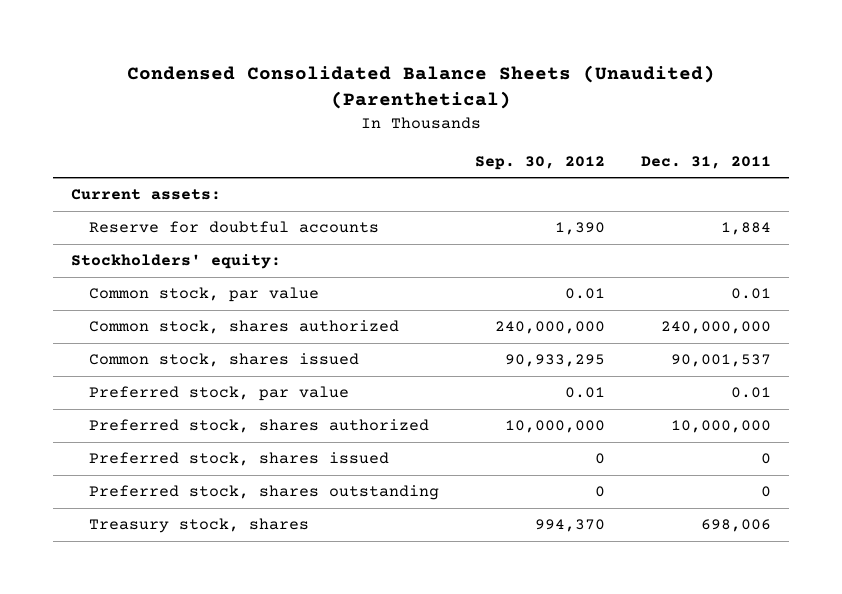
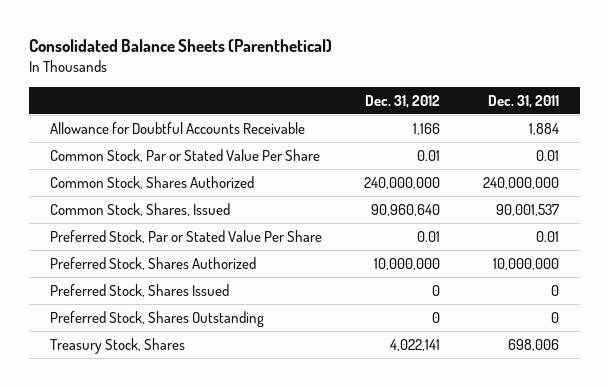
[126,65,715,110] Condensed Consolidated Balance Sheets (Unaudited) (Parenthetical) -> [28,38,332,52] Consolidated Balance Sheets (Parenthetical)
[474,155,605,170] Sep. 30, 2012 -> none
none -> [365,94,441,108] Dec. 31, 2012
[71,189,222,201] Current assets: -> none
[71,254,282,270] Stockholders' equity: -> none
[88,221,379,234] Reserve for doubtful accounts -> [49,121,305,134] Allowance for Doubtful Accounts Receivable
[88,287,319,303] Common stock, par value -> [49,148,320,162] Common Stock, Par or Stated Value Per Share
[88,320,399,335] Common stock, shares authorized -> [49,175,254,189] Common Stock, Shares Authorized
[88,353,359,368] Common stock, shares issued -> [49,202,230,216] Common Stock, Shares, Issued
[88,386,349,402] Preferred stock, par value -> [49,229,322,243] Preferred Stock, Par or Stated Value Per Share
[88,419,429,434] Preferred stock, shares authorized -> [49,256,256,270] Preferred Stock, Shares Authorized
[88,452,389,467] Preferred stock, shares issued -> [49,283,229,297] Preferred Stock, Shares Issued
[88,485,439,501] Preferred stock, shares outstanding -> [49,310,264,327] Preferred Stock, Shares Outstanding
[88,518,309,534] Treasury stock, shares -> [49,337,185,354] Treasury Stock, Shares

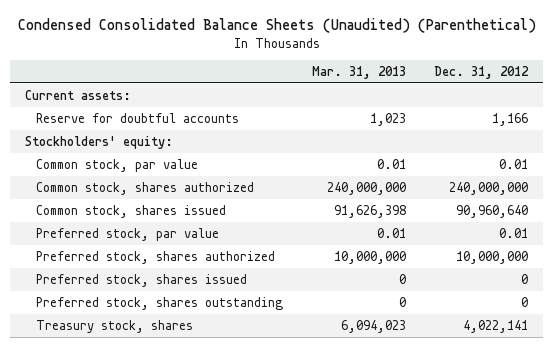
[28,38,332,52] Consolidated Balance Sheets (Parenthetical) -> [17,18,536,34] Condensed Consolidated Balance Sheets (Unaudited) (Parenthetical)
[487,94,559,108] Dec. 31, 2011 -> none
none -> [311,65,406,79] Mar. 31, 2013
none -> [24,89,131,100] Current assets:
[49,121,305,134] Allowance for Doubtful Accounts Receivable -> [35,112,239,123] Reserve for doubtful accounts
none -> [24,135,173,149] Stockholders' equity:
[49,148,320,162] Common Stock, Par or Stated Value Per Share -> [35,158,198,172] Common stock, par value
[49,175,254,189] Common Stock, Shares Authorized -> [35,181,254,195] Common stock, shares authorized
[49,202,230,216] Common Stock, Shares, Issued -> [35,204,226,218] Common stock, shares issued
[49,229,322,243] Preferred Stock, Par or Stated Value Per Share -> [35,227,219,241] Preferred stock, par value
[49,256,256,270] Preferred Stock, Shares Authorized -> [35,250,275,264] Preferred stock, shares authorized
[49,283,229,297] Preferred Stock, Shares Issued -> [35,273,247,287] Preferred stock, shares issued
[49,310,264,327] Preferred Stock, Shares Outstanding -> [35,296,283,310] Preferred stock, shares outstanding
[49,337,185,354] Treasury Stock, Shares -> [35,319,193,333] Treasury stock, shares

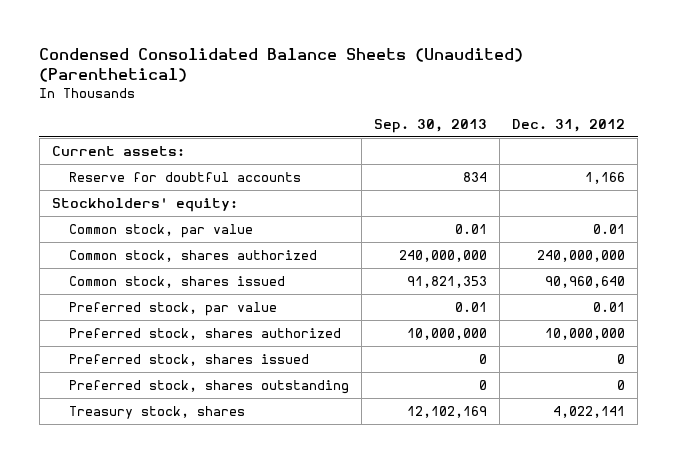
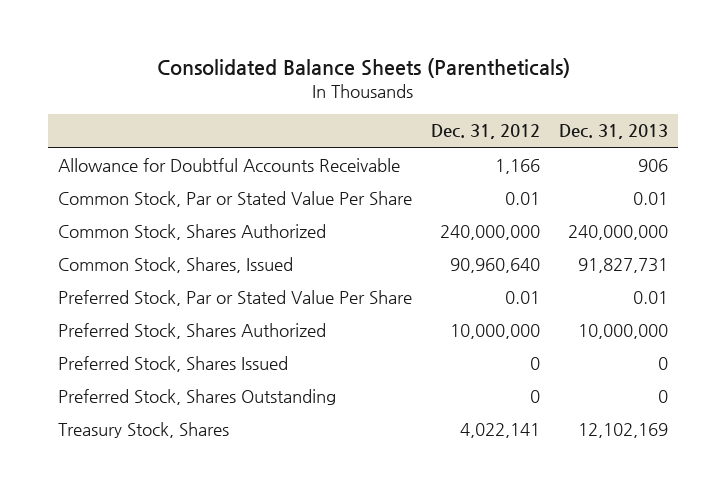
[39,47,524,83] Condensed Consolidated Balance Sheets (Unaudited) (Parenthetical) -> [156,58,570,79] Consolidated Balance Sheets (Parentheticals)
[374,118,488,133] Sep. 30, 2013 -> none
none -> [559,124,669,140] Dec. 31, 2013
[51,145,185,156] Current assets: -> none
[51,197,238,212] Stockholders' equity: -> none
[69,171,302,182] Reserve for doubtful accounts -> [57,157,400,172] Allowance for Doubtful Accounts Receivable
[69,223,254,238] Common stock, par value -> [57,190,412,207] Common Stock, Par or Stated Value Per Share
[69,249,318,262] Common stock, shares authorized -> [57,223,326,240] Common Stock, Shares Authorized
[69,275,286,288] Common stock, shares issued -> [57,256,293,273] Common Stock, Shares, Issued
[69,301,278,316] Preferred stock, par value -> [57,289,412,306] Preferred Stock, Par or Stated Value Per Share
[69,327,342,340] Preferred stock, shares authorized -> [57,322,326,339] Preferred Stock, Shares Authorized
[69,353,310,366] Preferred stock, shares issued -> [57,355,288,372] Preferred Stock, Shares Issued
[69,379,350,394] Preferred stock, shares outstanding -> [57,388,336,405] Preferred Stock, Shares Outstanding
[69,405,246,419] Treasury stock, shares -> [57,421,229,438] Treasury Stock, Shares

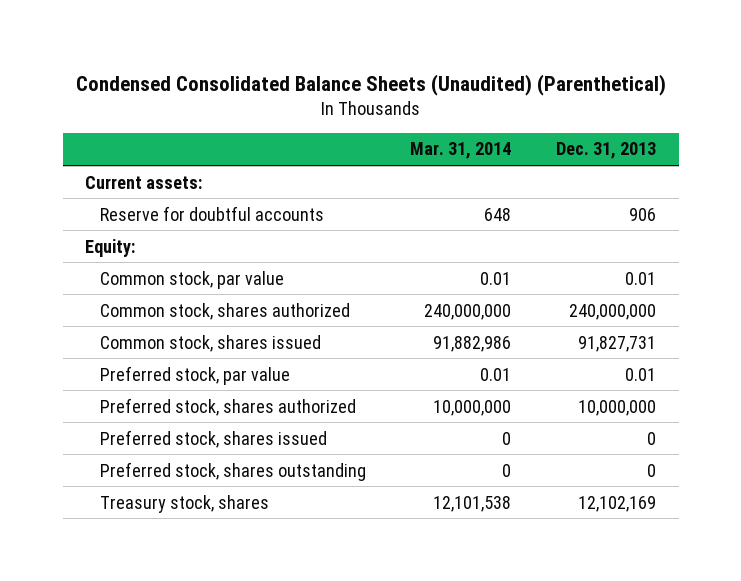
[156,58,570,79] Consolidated Balance Sheets (Parentheticals) -> [75,73,666,96] Condensed Consolidated Balance Sheets (Unaudited) (Parenthetical)
[430,124,540,140] Dec. 31, 2012 -> none
none -> [410,142,512,160] Mar. 31, 2014
none -> [84,175,202,189] Current assets:
[57,157,400,172] Allowance for Doubtful Accounts Receivable -> [99,205,324,221] Reserve for doubtful accounts
none -> [84,238,135,257] Equity:
[57,190,412,207] Common Stock, Par or Stated Value Per Share -> [99,270,284,289] Common stock, par value
[57,223,326,240] Common Stock, Shares Authorized -> [99,302,350,320] Common stock, shares authorized
[57,256,293,273] Common Stock, Shares, Issued -> [99,334,321,352] Common stock, shares issued
[57,289,412,306] Preferred Stock, Par or Stated Value Per Share -> [99,365,290,385] Preferred stock, par value
[57,322,326,339] Preferred Stock, Shares Authorized -> [99,397,356,416] Preferred stock, shares authorized
[57,355,288,372] Preferred Stock, Shares Issued -> [99,429,327,448] Preferred stock, shares issued
[57,388,336,405] Preferred Stock, Shares Outstanding -> [99,461,366,481] Preferred stock, shares outstanding
[57,421,229,438] Treasury Stock, Shares -> [99,494,269,513] Treasury stock, shares

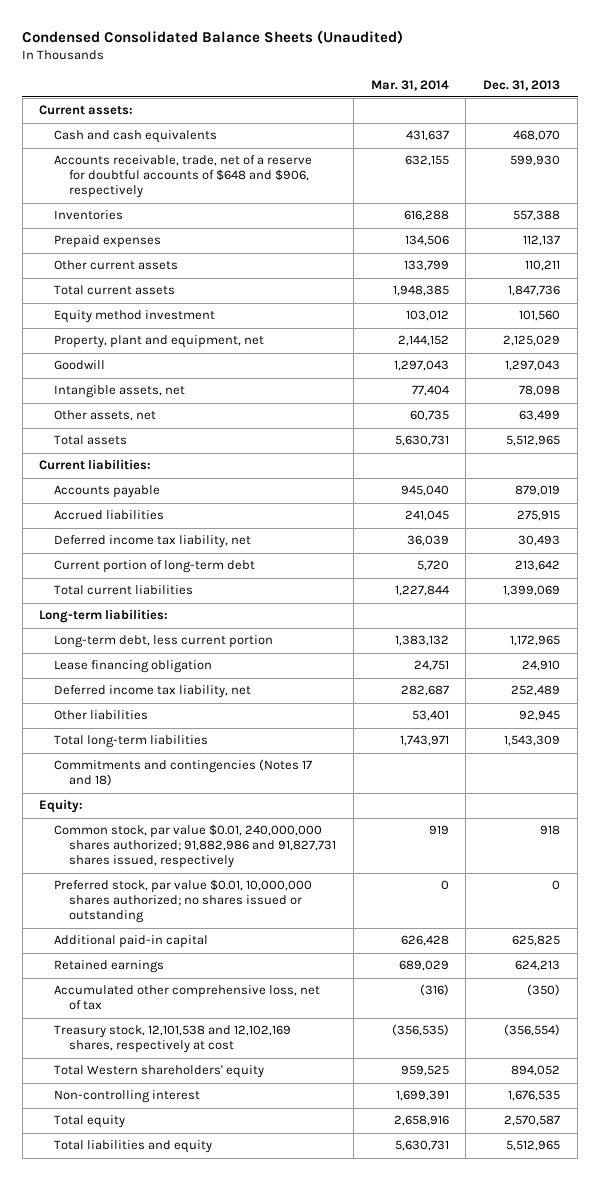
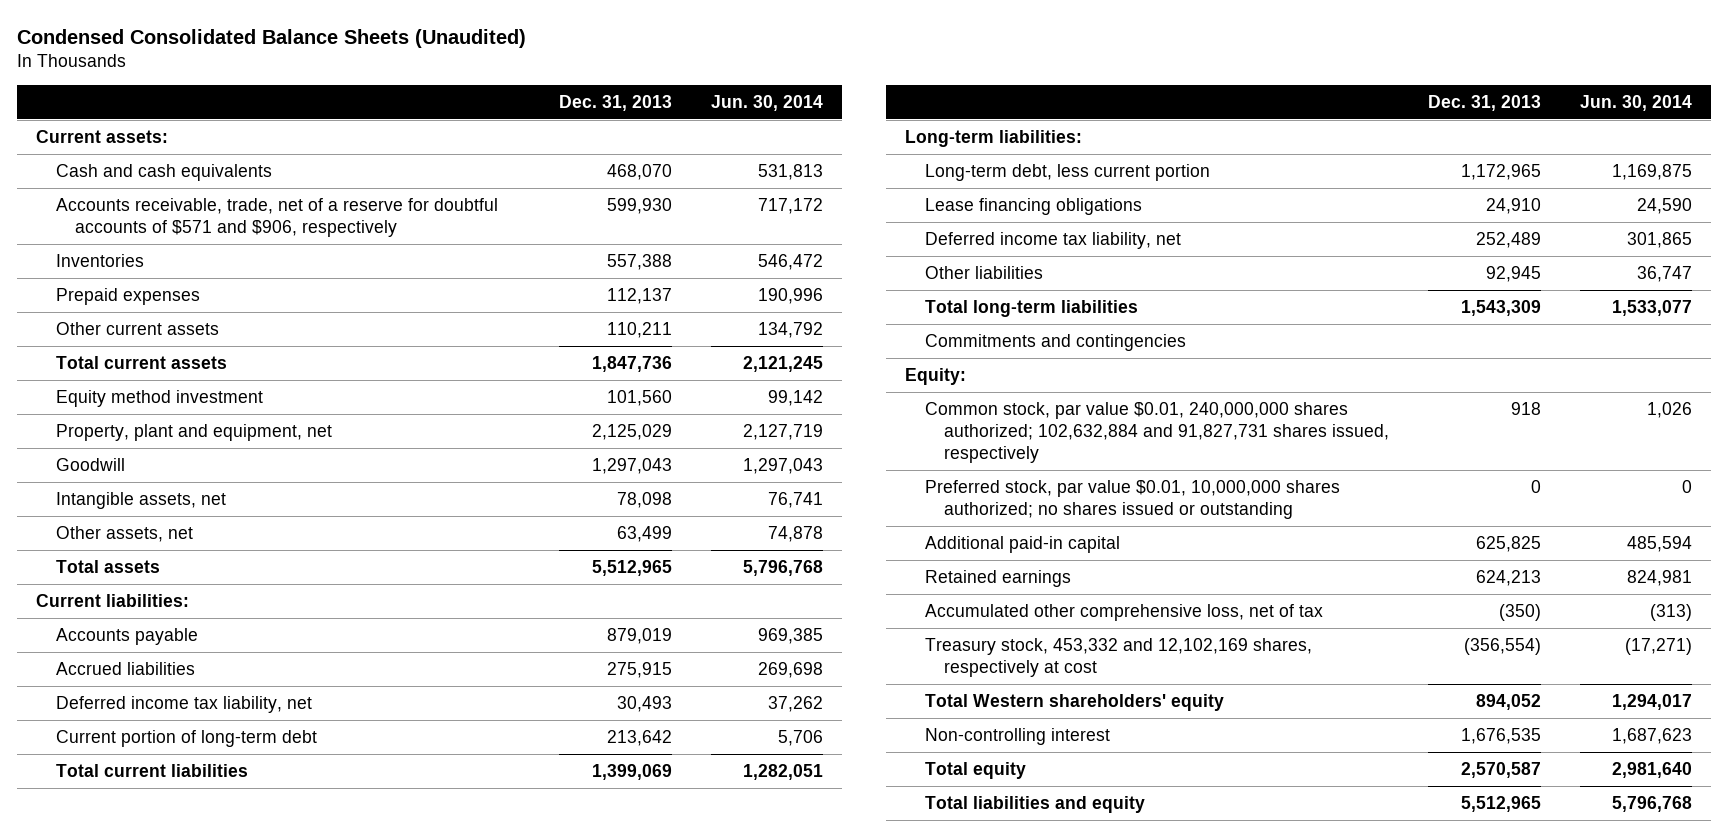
[370,79,449,91] Mar. 31, 2014 -> none
none -> [710,94,823,111] Jun. 30, 2014
[54,155,313,199] Accounts receivable, trade, net of a reserve for doubtful accounts of $648 and $906, respectively -> [55,197,498,238] Accounts receivable, trade, net of a reserve for doubtful accounts of $571 and $906, respectively
[54,660,213,674] Lease financing obligation -> [924,197,1142,215] Lease financing obligations
[54,759,313,787] Commitments and contingencies (Notes 17 and 18) -> [924,333,1186,351] Commitments and contingencies
[54,824,337,869] Common stock, par value $0.01, 240,000,000 shares authorized; 91,882,986 and 91,827,731 shares issued, respectively -> [924,401,1390,464] Common stock, par value $0.01, 240,000,000 shares authorized; 102,632,884 and 91,827,731 shares issued, respectively
[54,1025,292,1054] Treasury stock, 12,101,538 and 12,102,169 shares, respectively at cost -> [924,637,1312,678] Treasury stock, 453,332 and 12,102,169 shares, respectively at cost

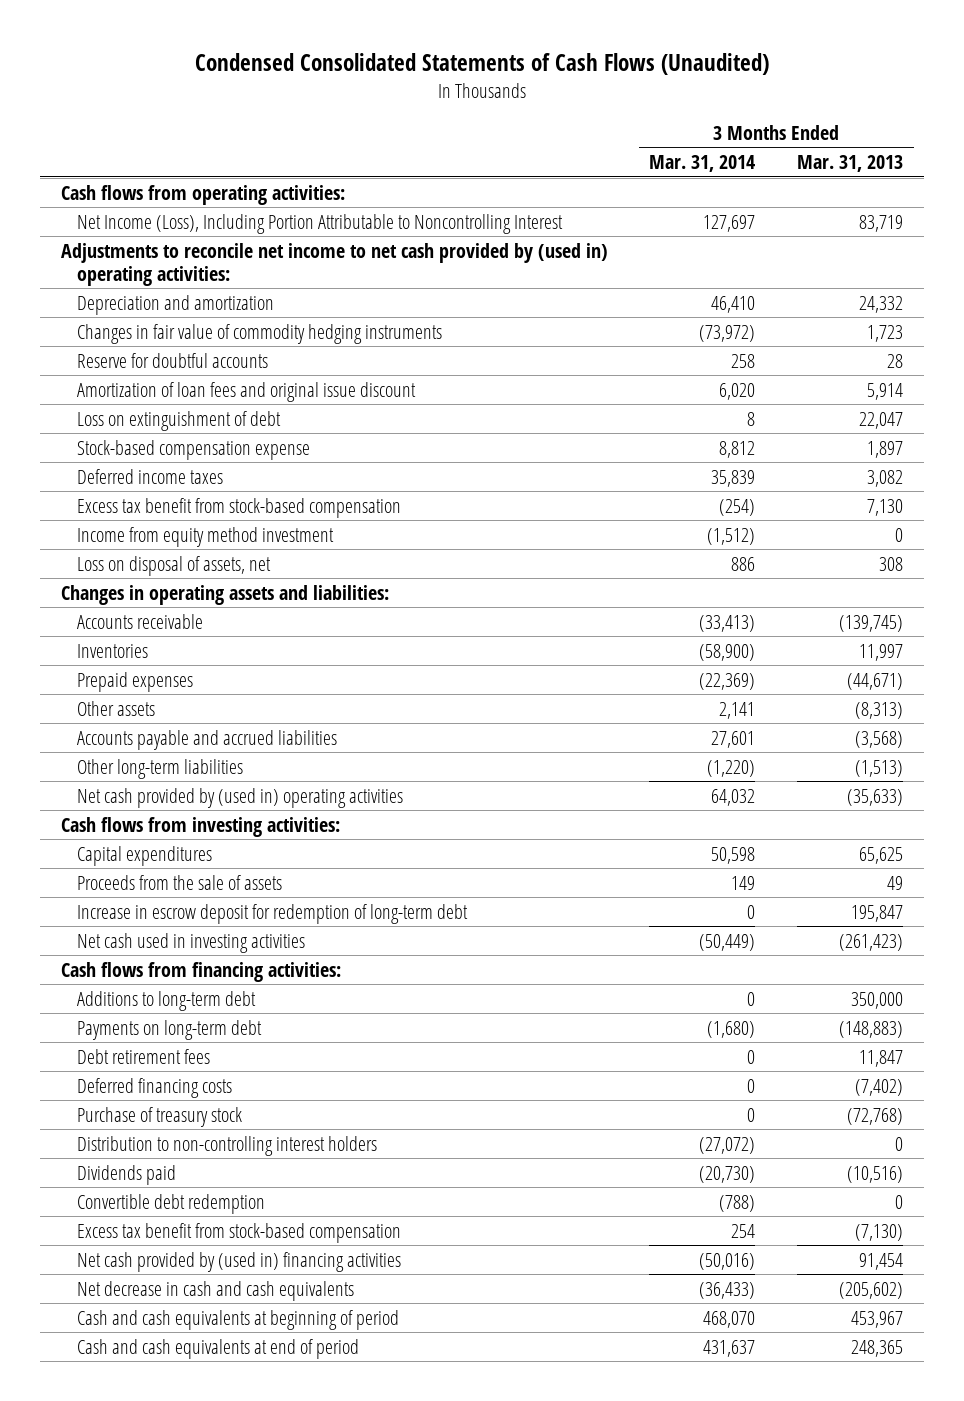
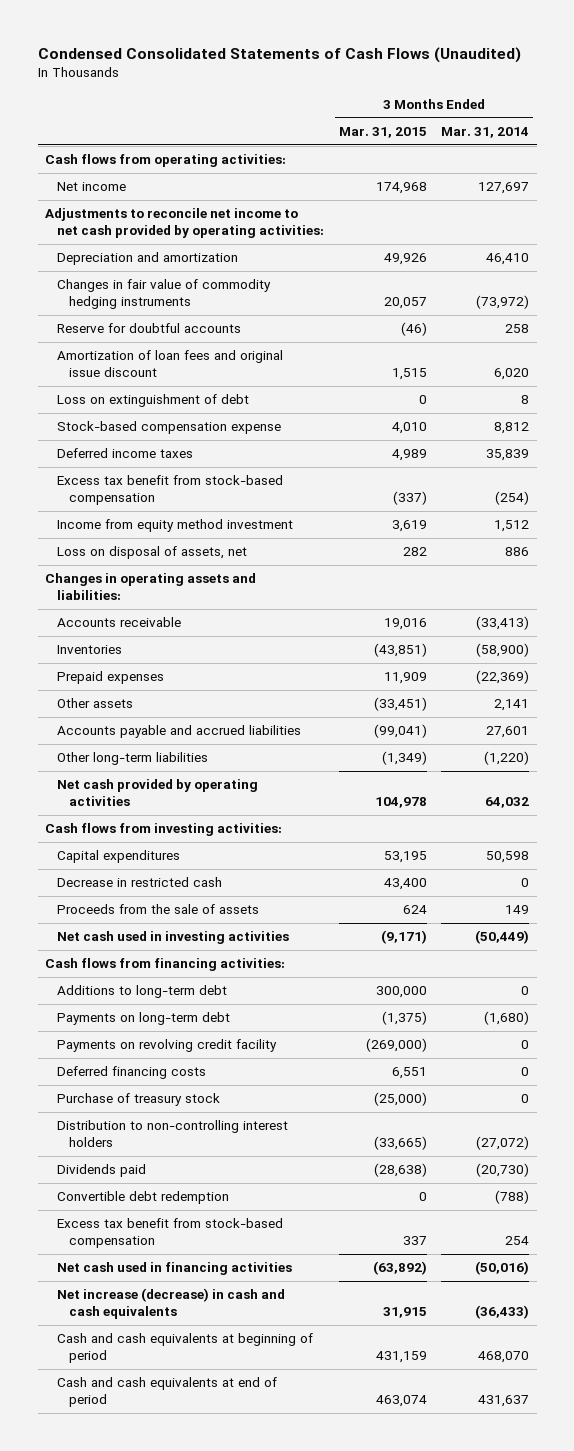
[797,154,904,172] Mar. 31, 2013 -> none
none -> [338,127,427,139] Mar. 31, 2015
[77,213,564,234] Net Income (Loss), Including Portion Attributable to Noncontrolling Interest -> [57,182,127,192] Net income
[60,242,608,286] Adjustments to reconcile net income to net cash provided by (used in) operating activities: -> [44,208,325,239] Adjustments to reconcile net income to net cash provided by operating activities:
[707,527,756,545] (1,512) -> [494,520,530,533] 1,512
[77,787,404,808] Net cash provided by (used in) operating activities -> [57,779,259,807] Net cash provided by operating activities
none -> [57,877,223,888] Decrease in restricted cash
[77,903,469,924] Increase in escrow deposit for redemption of long-term debt -> none
[77,1048,211,1064] Debt retirement fees -> none
none -> [57,1039,278,1053] Payments on revolving credit facility
[77,1251,402,1272] Net cash provided by (used in) financing activities -> [57,1262,293,1276] Net cash used in financing activities
[77,1280,355,1301] Net decrease in cash and cash equivalents -> [57,1288,286,1320] Net increase (decrease) in cash and cash equivalents

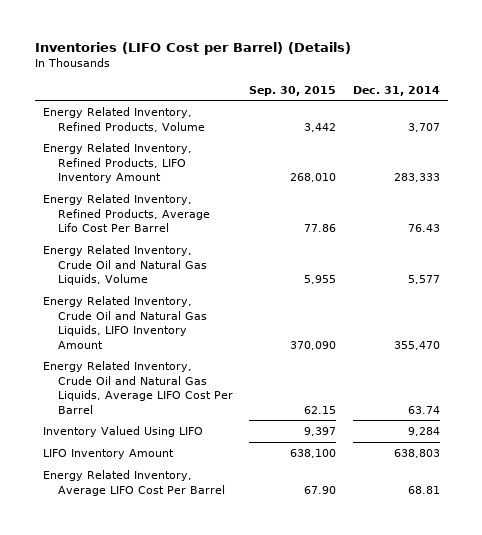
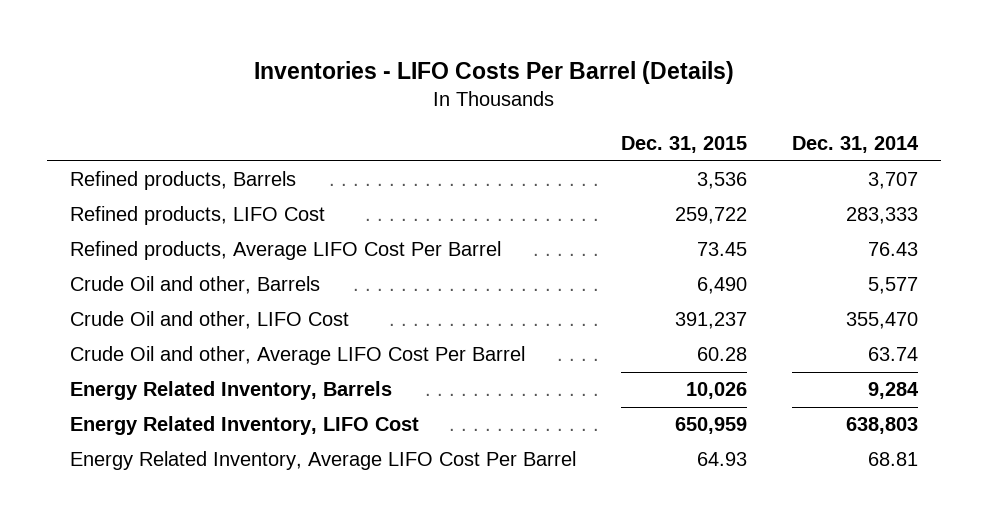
[34,42,351,56] Inventories (LIFO Cost per Barrel) (Details) -> [254,60,735,84] Inventories - LIFO Costs Per Barrel (Details)
[249,85,337,96] Sep. 30, 2015 -> none
none -> [621,136,748,154] Dec. 31, 2015
[42,107,206,132] Energy Related Inventory, Refined Products, Volume -> [69,171,296,191] Refined products, Barrels
[42,143,192,184] Energy Related Inventory, Refined Products, LIFO Inventory Amount -> [69,206,325,226] Refined products, LIFO Cost
[42,194,211,233] Energy Related Inventory, Refined Products, Average Lifo Cost Per Barrel -> [69,241,501,261] Refined products, Average LIFO Cost Per Barrel
[42,245,208,286] Energy Related Inventory, Crude Oil and Natural Gas Liquids, Volume -> [69,276,320,295] Crude Oil and other, Barrels
[42,296,208,349] Energy Related Inventory, Crude Oil and Natural Gas Liquids, LIFO Inventory Amount -> [69,311,349,330] Crude Oil and other, LIFO Cost
[42,361,234,414] Energy Related Inventory, Crude Oil and Natural Gas Liquids, Average LIFO Cost Per Barrel -> [69,346,525,366] Crude Oil and other, Average LIFO Cost Per Barrel
[42,426,203,438] Inventory Valued Using LIFO -> [69,381,392,401] Energy Related Inventory, Barrels
[42,449,174,460] LIFO Inventory Amount -> [69,416,419,436] Energy Related Inventory, LIFO Cost

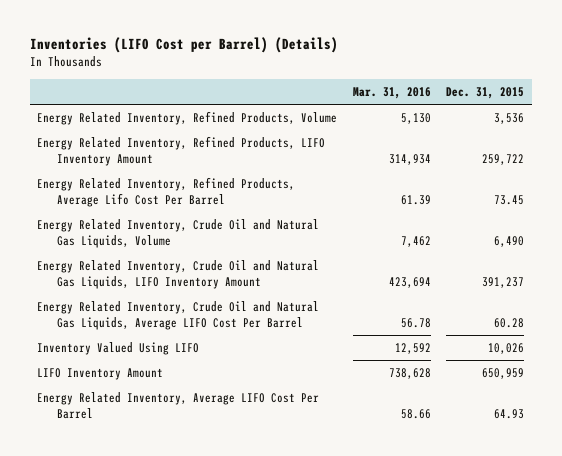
[254,60,735,84] Inventories - LIFO Costs Per Barrel (Details) -> [29,37,338,54] Inventories (LIFO Cost per Barrel) (Details)
[792,136,920,154] Dec. 31, 2014 -> none
none -> [352,86,431,99] Mar. 31, 2016
[69,171,296,191] Refined products, Barrels -> [37,111,338,126] Energy Related Inventory, Refined Products, Volume
[69,206,325,226] Refined products, LIFO Cost -> [37,136,326,167] Energy Related Inventory, Refined Products, LIFO Inventory Amount
[69,241,501,261] Refined products, Average LIFO Cost Per Barrel -> [37,177,296,208] Energy Related Inventory, Refined Products, Average Lifo Cost Per Barrel
[69,276,320,295] Crude Oil and other, Barrels -> [37,219,320,249] Energy Related Inventory, Crude Oil and Natural Gas Liquids, Volume
[69,311,349,330] Crude Oil and other, LIFO Cost -> [37,260,320,290] Energy Related Inventory, Crude Oil and Natural Gas Liquids, LIFO Inventory Amount
[69,346,525,366] Crude Oil and other, Average LIFO Cost Per Barrel -> [37,301,320,331] Energy Related Inventory, Crude Oil and Natural Gas Liquids, Average LIFO Cost Per Barrel
[69,381,392,401] Energy Related Inventory, Barrels -> [37,342,200,356] Inventory Valued Using LIFO
[69,416,419,436] Energy Related Inventory, LIFO Cost -> [37,368,164,381] LIFO Inventory Amount

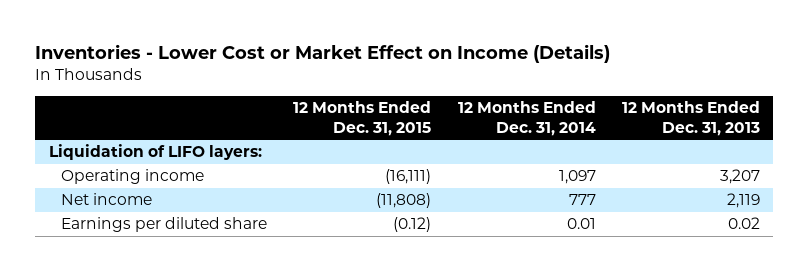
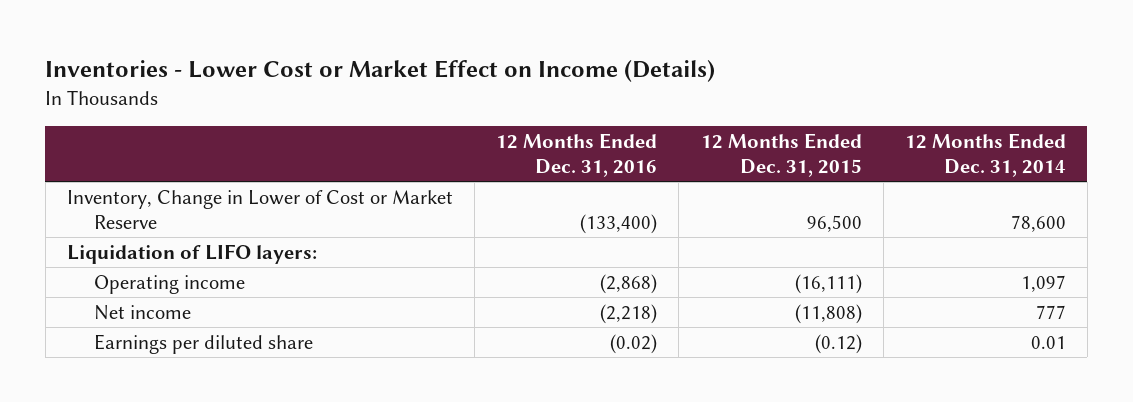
[622,100,761,136] 12 Months Ended Dec. 31, 2013 -> none
none -> [496,132,658,177] 12 Months Ended Dec. 31, 2016
none -> [66,189,453,229] Inventory, Change in Lower of Cost or Market Reserve

